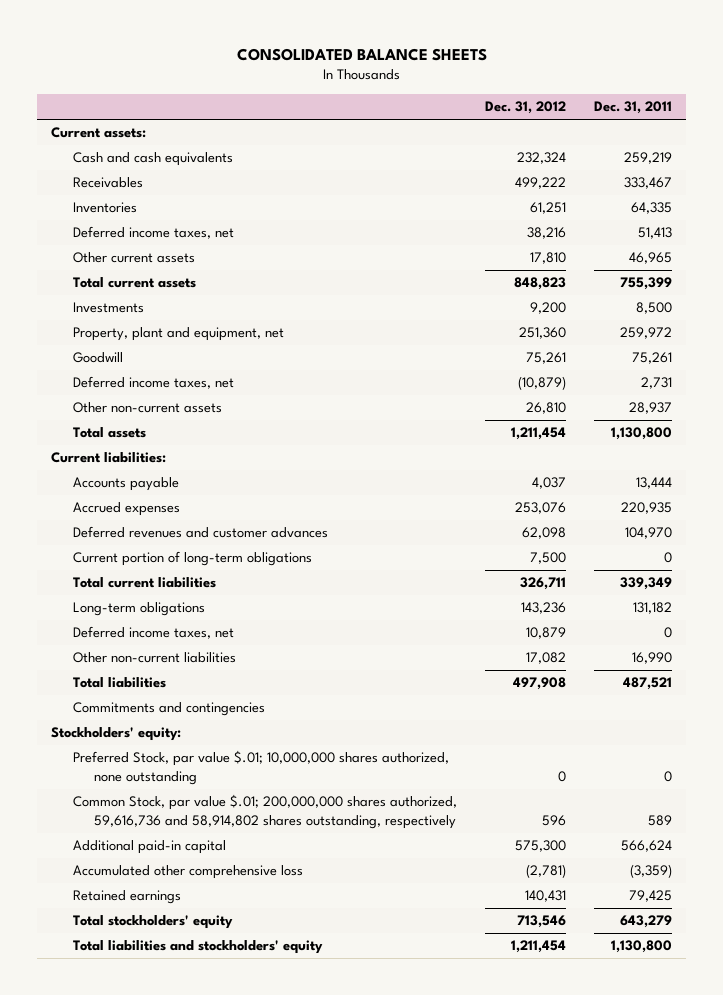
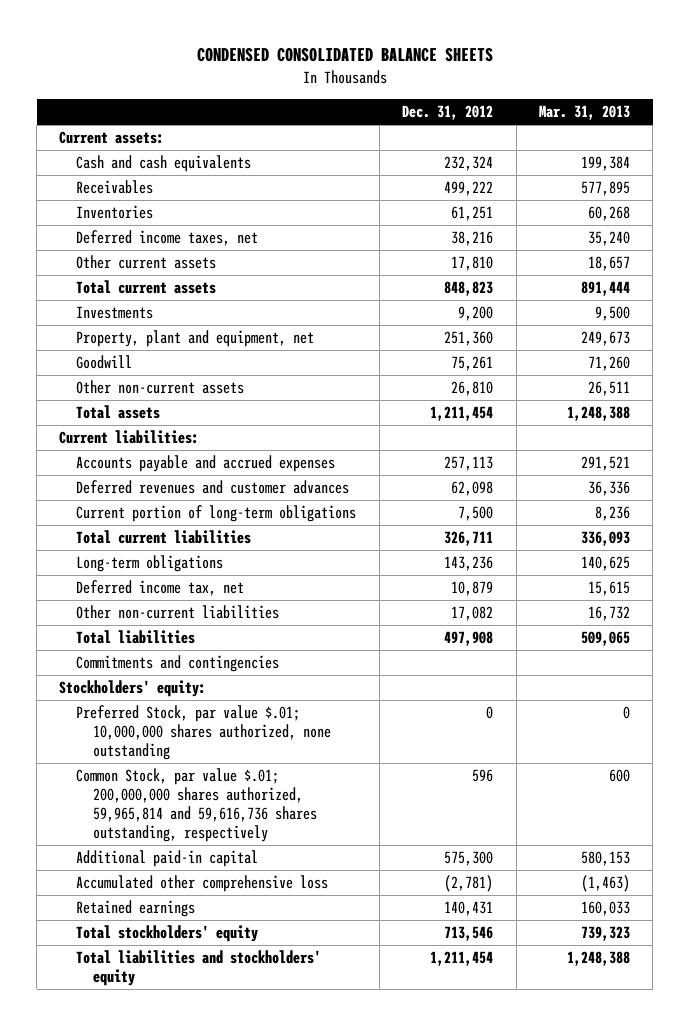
[236,47,487,61] CONSOLIDATED BALANCE SHEETS -> [196,47,493,63] CONDENSED CONSOLIDATED BALANCE SHEETS
[593,101,672,115] Dec. 31, 2011 -> none
none -> [539,105,631,121] Mar. 31, 2013
[72,376,234,390] Deferred income taxes, net -> none
[72,477,179,492] Accounts payable -> none
[72,502,180,517] Accrued expenses -> none
none -> [76,455,336,473] Accounts payable and accrued expenses
[72,626,234,640] Deferred income taxes, net -> [76,580,245,597] Deferred income tax, net
[72,794,457,829] Common Stock, par value $.01; 200,000,000 shares authorized, 59,616,736 and 58,914,802 shares outstanding, respectively -> [76,768,318,842] Common Stock, par value $.01; 200,000,000 shares authorized, 59,965,814 and 59,616,736 shares outstanding, respectively

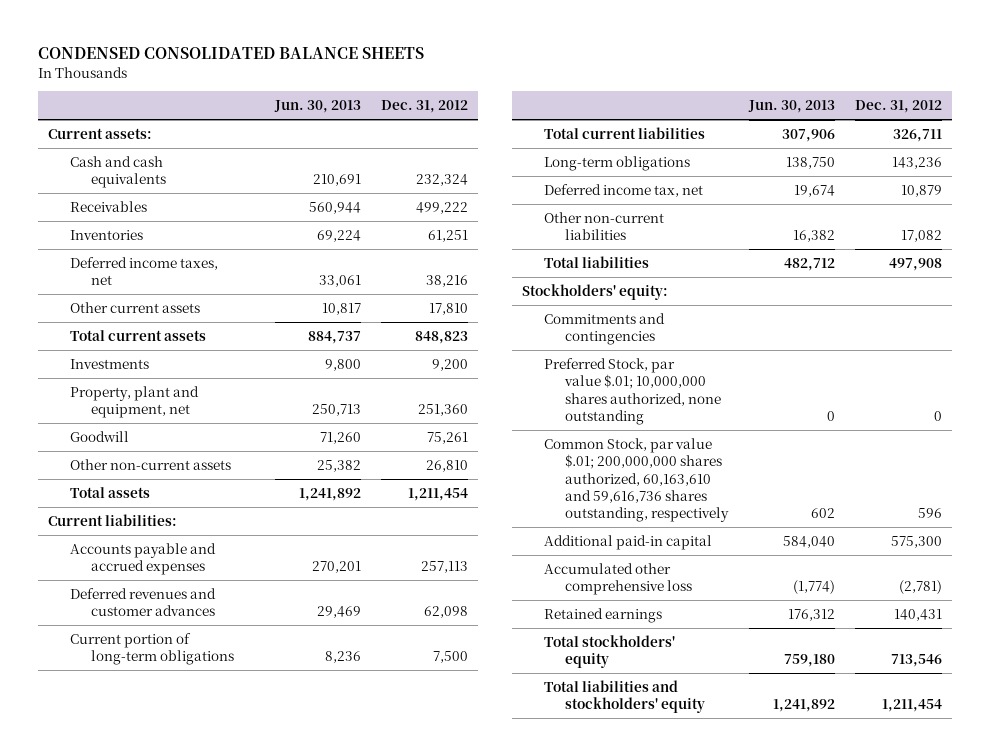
[539,105,631,121] Mar. 31, 2013 -> none
none -> [273,100,361,114] Jun. 30, 2013
[76,655,280,673] Commitments and contingencies -> [543,312,665,346] Commitments and contingencies
[76,768,318,842] Common Stock, par value $.01; 200,000,000 shares authorized, 59,965,814 and 59,616,736 shares outstanding, respectively -> [543,437,730,523] Common Stock, par value $.01; 200,000,000 shares authorized, 60,163,610 and 59,616,736 shares outstanding, respectively

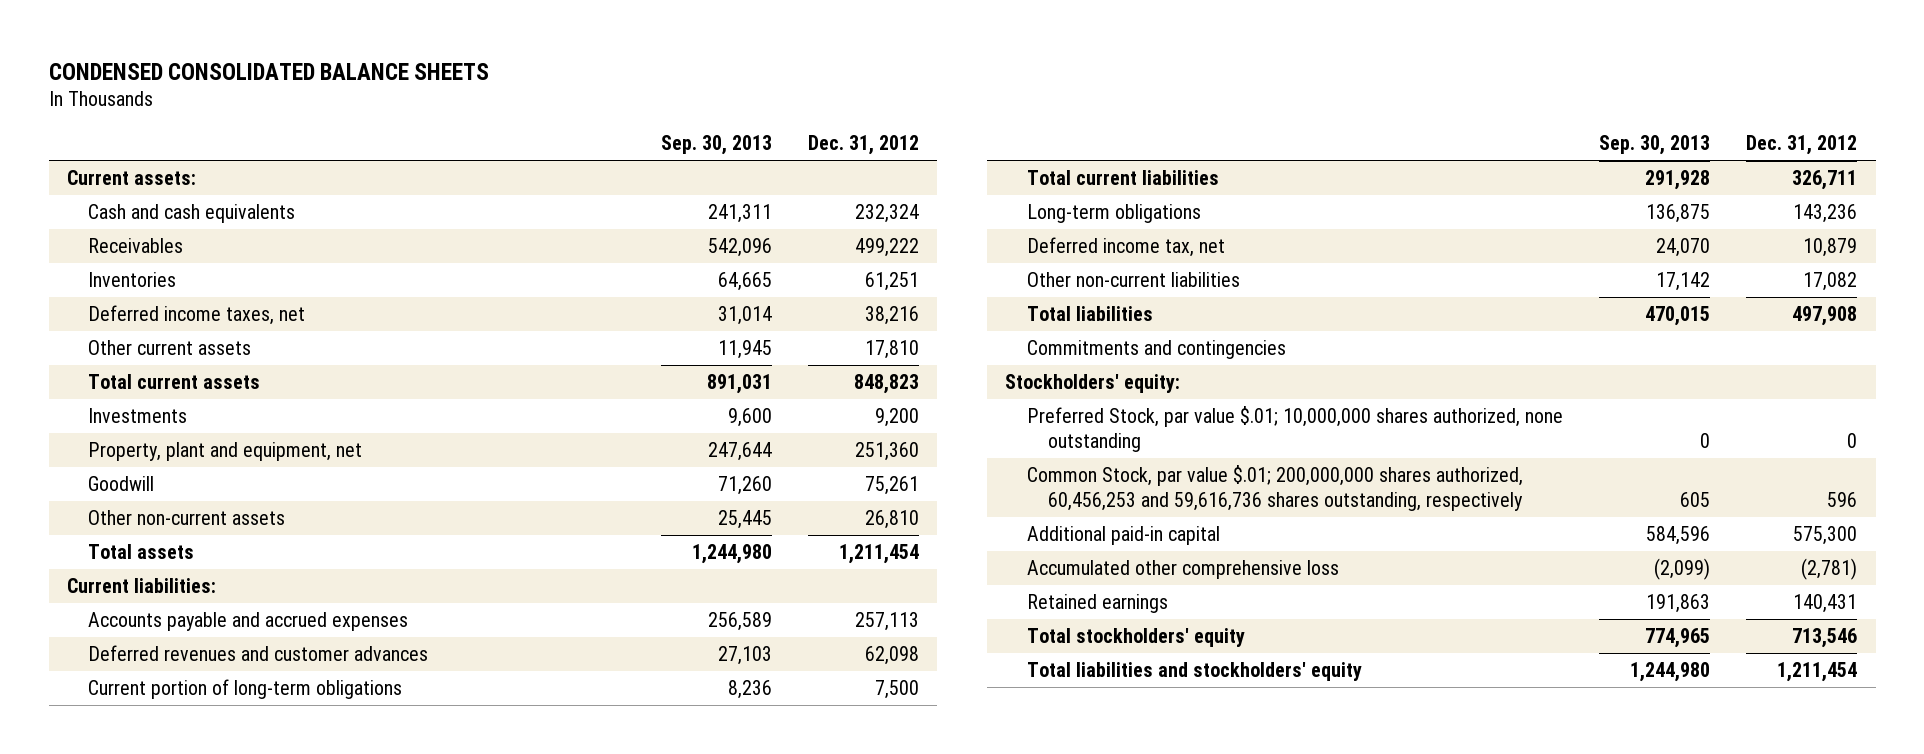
[273,100,361,114] Jun. 30, 2013 -> none
none -> [660,135,772,156] Sep. 30, 2013
[522,283,669,300] Stockholders' equity: -> [1005,374,1181,394] Stockholders' equity:
[543,437,730,523] Common Stock, par value $.01; 200,000,000 shares authorized, 60,163,610 and 59,616,736 shares outstanding, respectively -> [1026,465,1523,511] Common Stock, par value $.01; 200,000,000 shares authorized, 60,456,253 and 59,616,736 shares outstanding, respectively

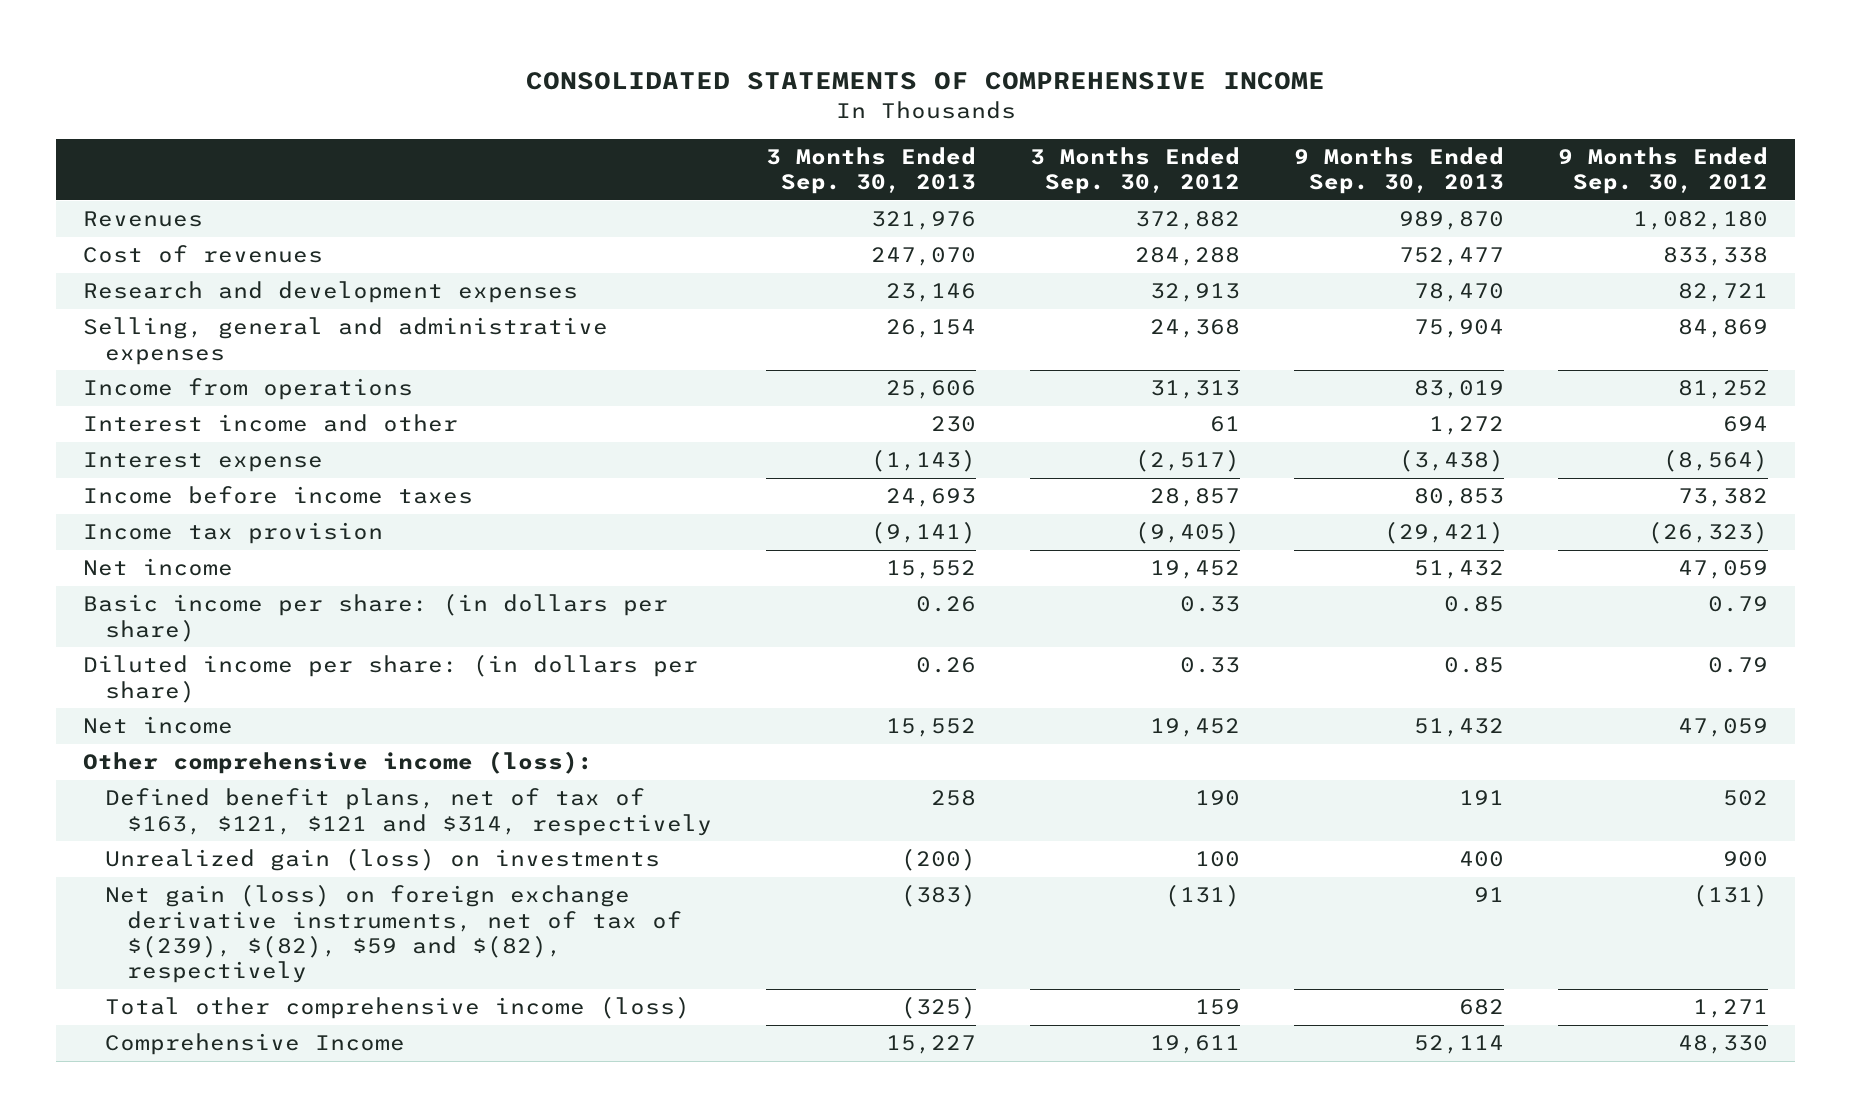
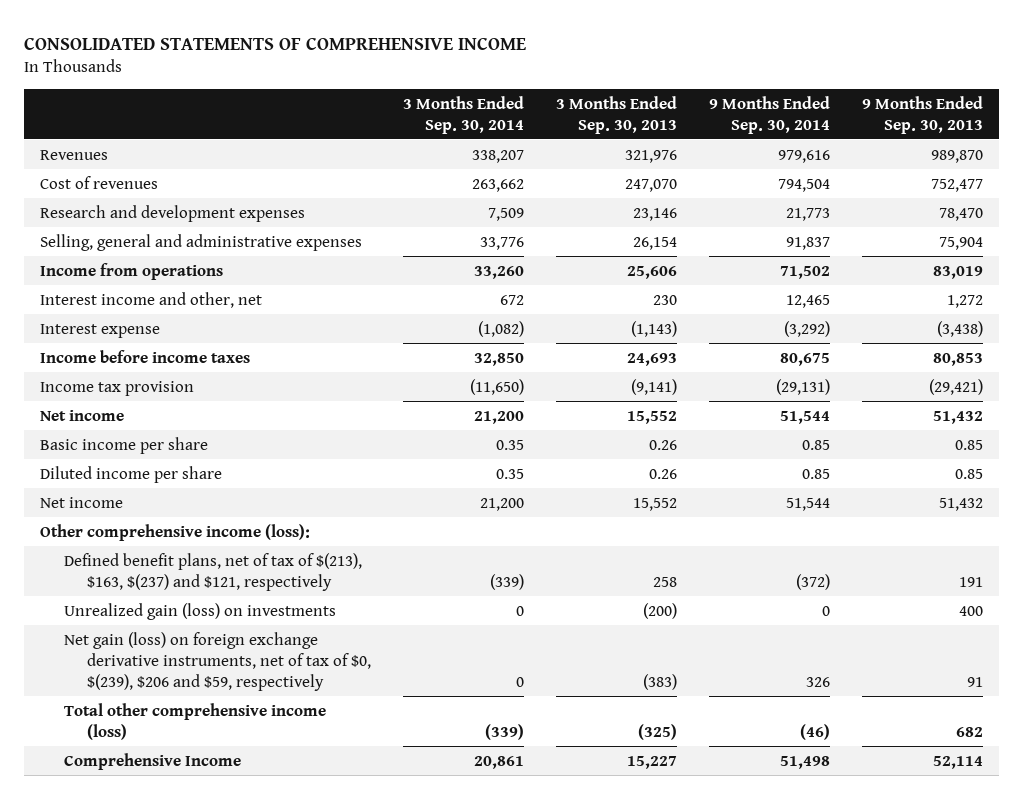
[1030,146,1241,195] 3 Months Ended Sep. 30, 2012 -> none
[1558,146,1769,195] 9 Months Ended Sep. 30, 2012 -> none
none -> [402,95,524,134] 3 Months Ended Sep. 30, 2014
none -> [708,95,830,134] 9 Months Ended Sep. 30, 2014
[83,414,459,433] Interest income and other -> [40,291,263,308] Interest income and other, net
[83,593,669,642] Basic income per share: (in dollars per share) -> [40,436,209,454] Basic income per share
[83,654,699,703] Diluted income per share: (in dollars per share) -> [40,465,223,483] Diluted income per share
[105,788,713,836] Defined benefit plans, net of tax of $163, $121, $121 and $314, respectively -> [63,552,362,591] Defined benefit plans, net of tax of $(213), $163, $(237) and $121, respectively
[105,884,683,984] Net gain (loss) on foreign exchange derivative instruments, net of tax of $(239), $(82), $59 and $(82), respectively -> [63,631,371,691] Net gain (loss) on foreign exchange derivative instruments, net of tax of $0, $(239), $206 and $59, respectively

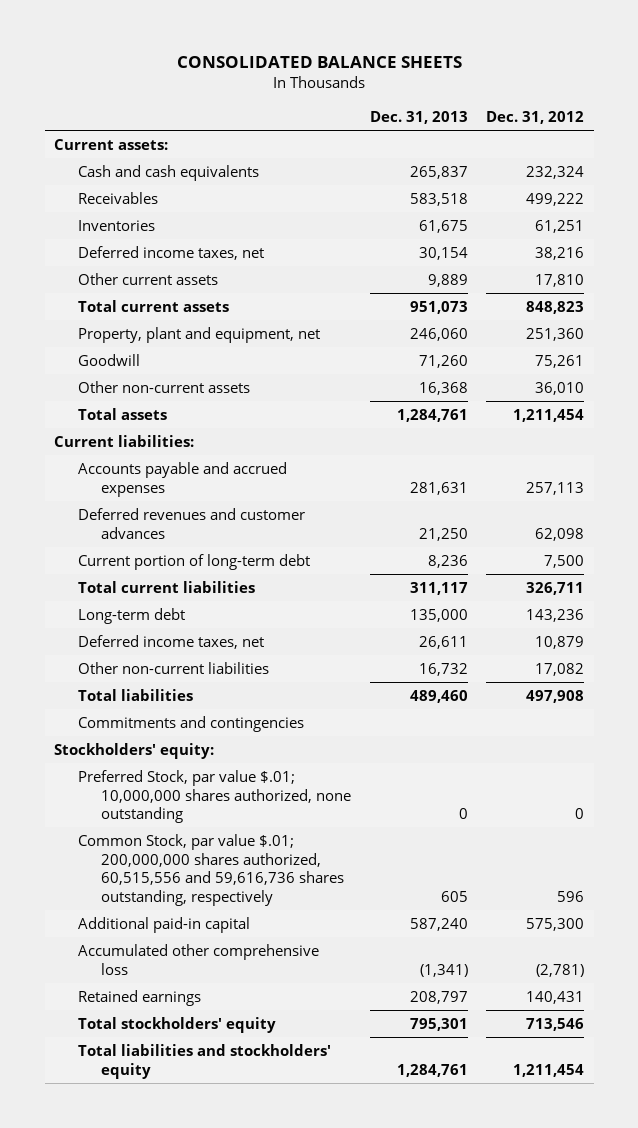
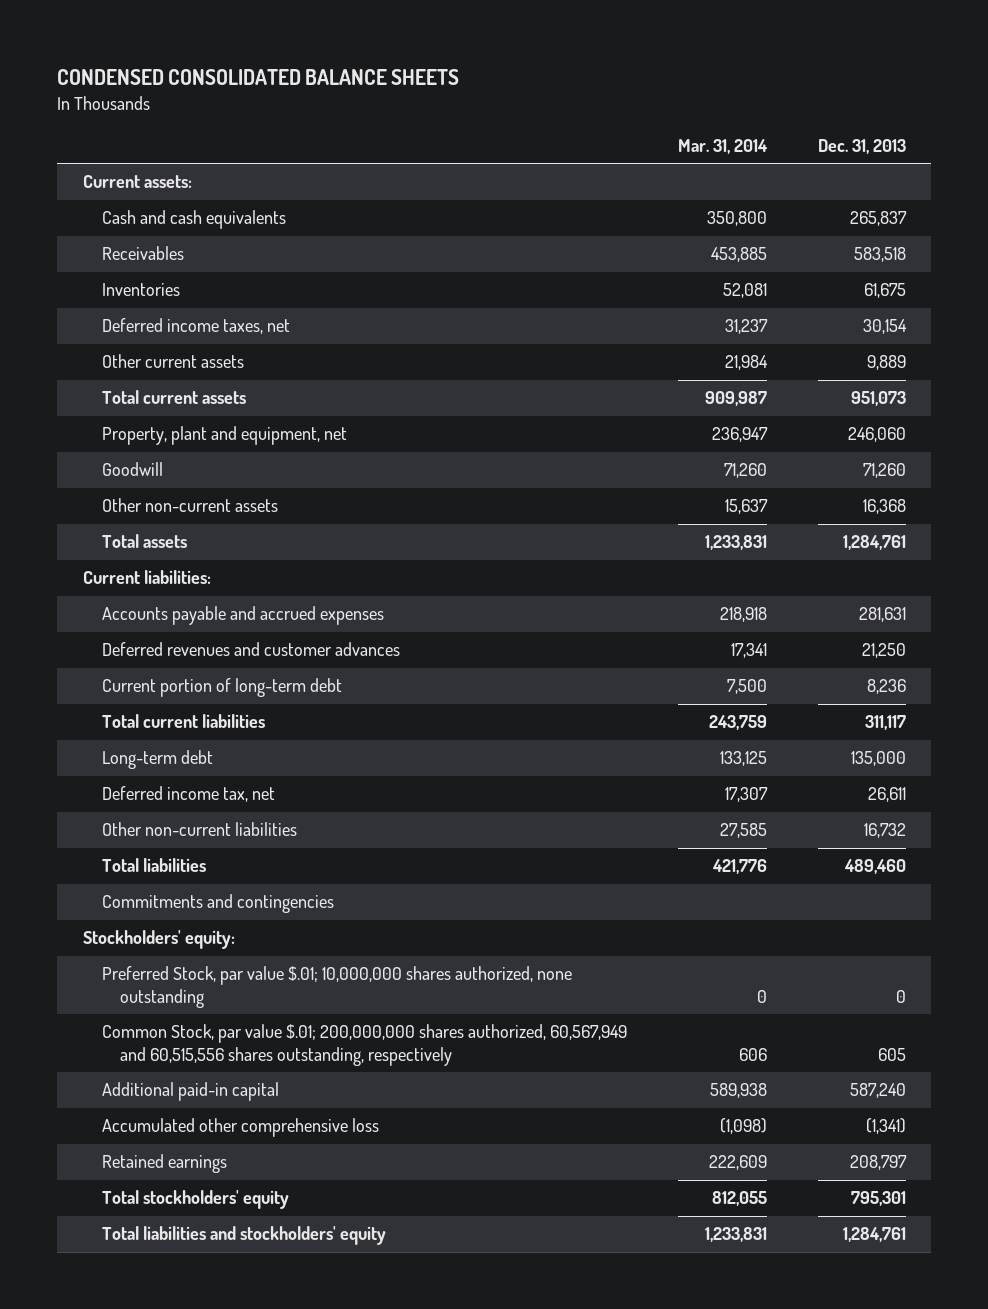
[177,55,463,68] CONSOLIDATED BALANCE SHEETS -> [57,69,460,86] CONDENSED CONSOLIDATED BALANCE SHEETS
[486,110,585,124] Dec. 31, 2012 -> none
none -> [677,139,768,155] Mar. 31, 2014
[77,634,264,649] Deferred income taxes, net -> [101,786,275,803] Deferred income tax, net
[77,833,344,906] Common Stock, par value $.01; 200,000,000 shares authorized, 60,515,556 and 59,616,736 shares outstanding, respectively -> [101,1024,627,1066] Common Stock, par value $.01; 200,000,000 shares authorized, 60,567,949 and 60,515,556 shares outstanding, respectively

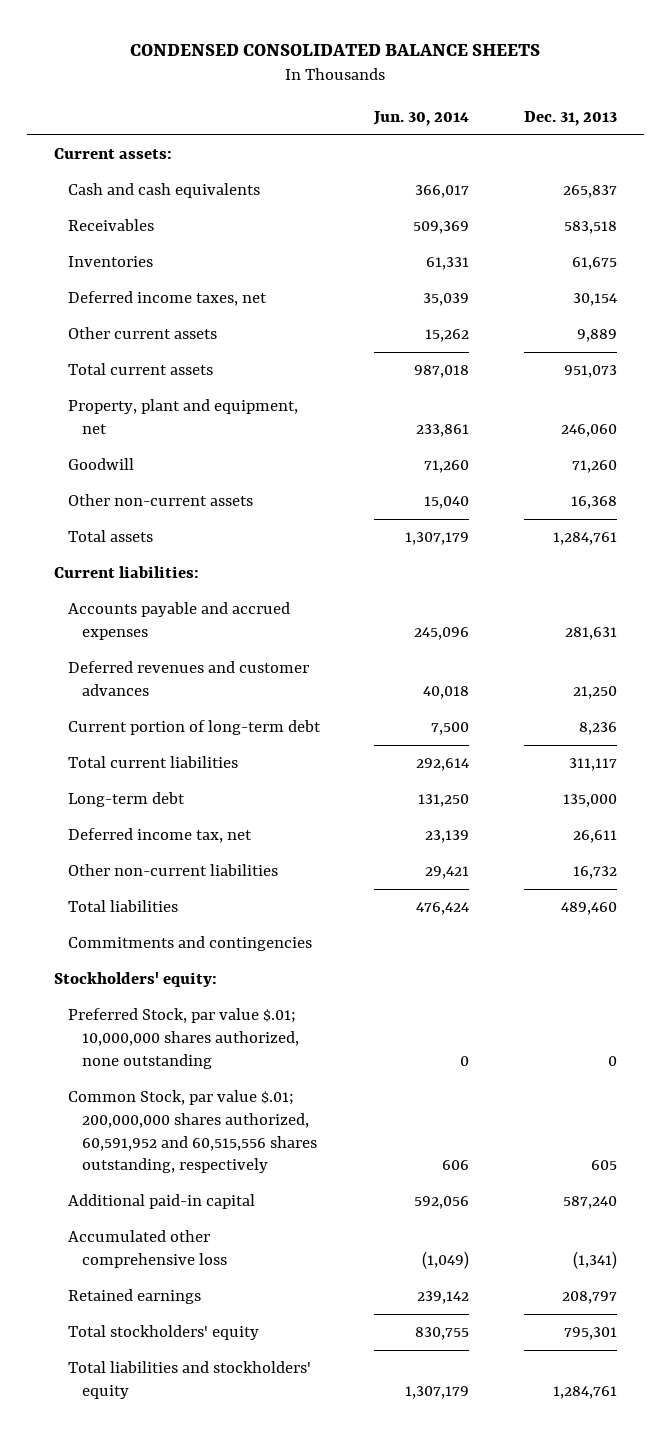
[677,139,768,155] Mar. 31, 2014 -> none
none -> [373,110,470,126] Jun. 30, 2014
[101,1024,627,1066] Common Stock, par value $.01; 200,000,000 shares authorized, 60,567,949 and 60,515,556 shares outstanding, respectively -> [68,1090,318,1174] Common Stock, par value $.01; 200,000,000 shares authorized, 60,591,952 and 60,515,556 shares outstanding, respectively

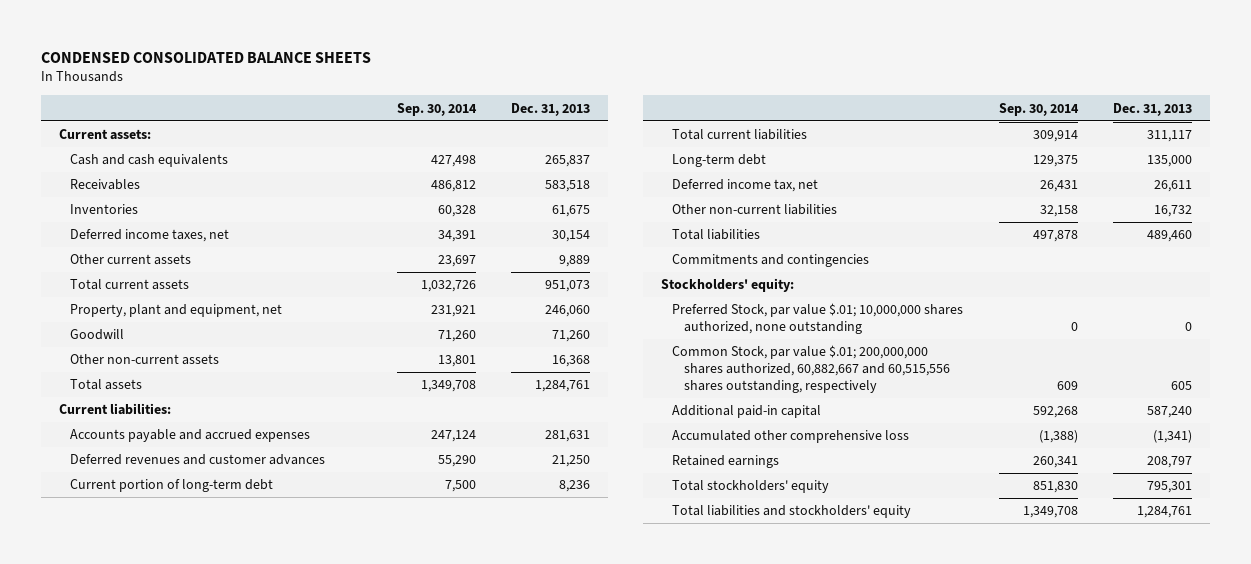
[373,110,470,126] Jun. 30, 2014 -> none
none -> [396,102,477,116] Sep. 30, 2014
[68,1090,318,1174] Common Stock, par value $.01; 200,000,000 shares authorized, 60,591,952 and 60,515,556 shares outstanding, respectively -> [672,345,950,394] Common Stock, par value $.01; 200,000,000 shares authorized, 60,882,667 and 60,515,556 shares outstanding, respectively

